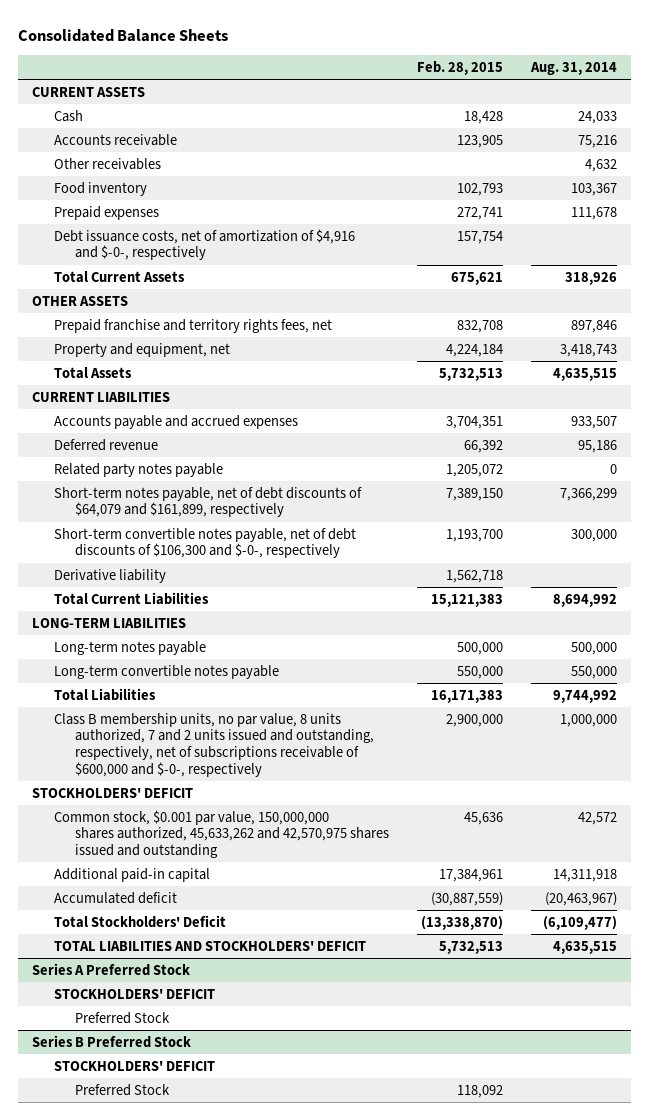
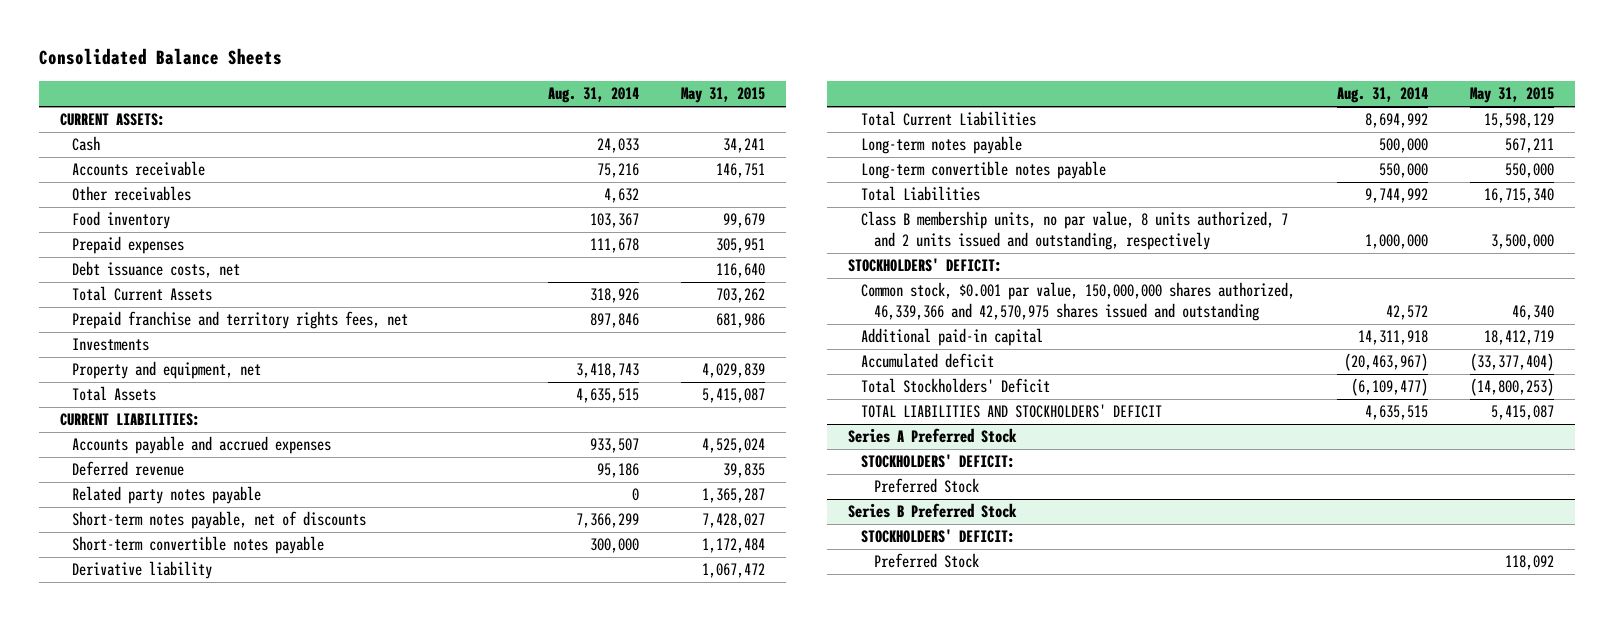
[416,60,503,75] Feb. 28, 2015 -> none
none -> [681,87,766,104] May 31, 2015
[32,86,146,97] CURRENT ASSETS -> [59,113,165,127] CURRENT ASSETS:
[53,228,355,261] Debt issuance costs, net of amortization of $4,916 and $-0-, respectively -> [72,261,241,279] Debt issuance costs, net
[32,295,129,306] OTHER ASSETS -> none
none -> [72,338,150,352] Investments
[32,391,171,402] CURRENT LIABILITIES -> [59,413,200,427] CURRENT LIABILITIES:
[53,486,362,518] Short-term notes payable, net of debt discounts of $64,079 and $161,899, respectively -> [72,511,367,530] Short-term notes payable, net of discounts
[53,527,356,559] Short-term convertible notes payable, net of debt discounts of $106,300 and $-0-, respectively -> [72,536,325,555] Short-term convertible notes payable
[32,617,187,628] LONG-TERM LIABILITIES -> none
[53,712,374,777] Class B membership units, no par value, 8 units authorized, 7 and 2 units issued and outstanding, respectively, net of subscriptions receivable of $600,000 and $-0-, respectively -> [861,211,1289,250] Class B membership units, no par value, 8 units authorized, 7 and 2 units issued and outstanding, respectively
[32,787,194,798] STOCKHOLDERS' DEFICIT -> [848,258,1003,273] STOCKHOLDERS' DEFICIT:
[53,809,389,859] Common stock, $0.001 par value, 150,000,000 shares authorized, 45,633,262 and 42,570,975 shares issued and outstanding -> [861,282,1296,321] Common stock, $0.001 par value, 150,000,000 shares authorized, 46,339,366 and 42,570,975 shares issued and outstanding
[53,988,215,999] STOCKHOLDERS' DEFICIT -> [861,454,1016,469] STOCKHOLDERS' DEFICIT:
[53,1060,215,1071] STOCKHOLDERS' DEFICIT -> [861,529,1016,544] STOCKHOLDERS' DEFICIT:

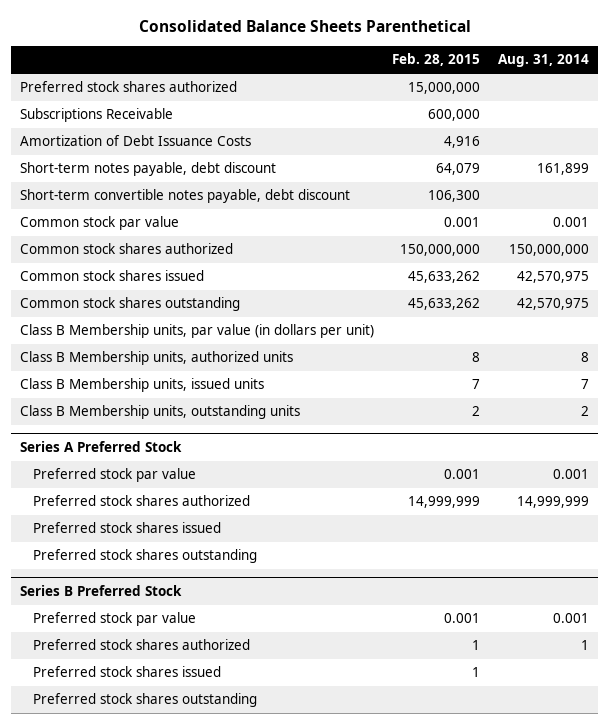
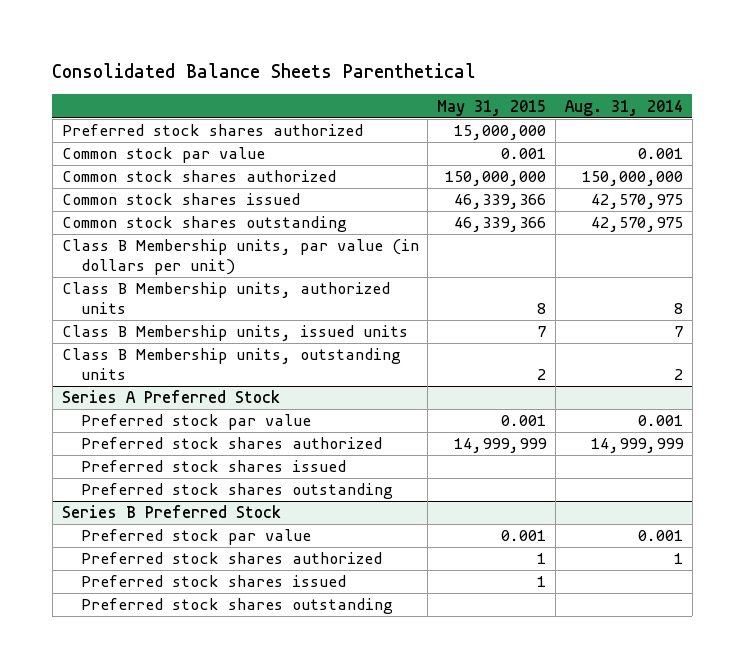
[392,53,481,67] Feb. 28, 2015 -> none
none -> [437,99,547,116] May 31, 2015
[20,108,174,123] Subscriptions Receivable -> none
[20,135,252,147] Amortization of Debt Issuance Costs -> none
[20,162,277,177] Short-term notes payable, debt discount -> none
[20,189,351,204] Short-term convertible notes payable, debt discount -> none

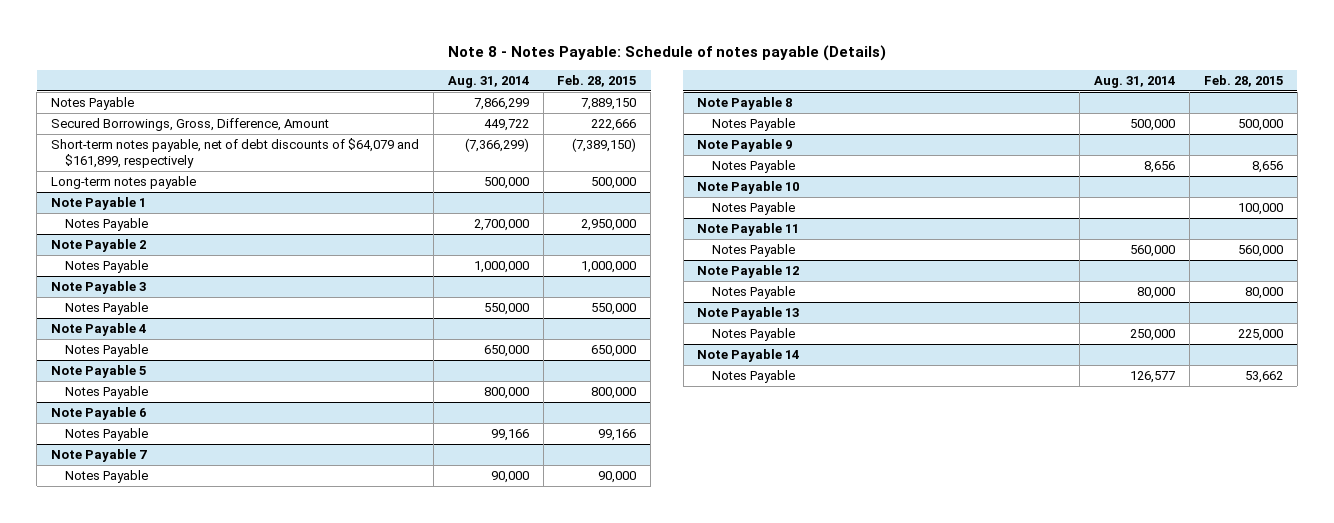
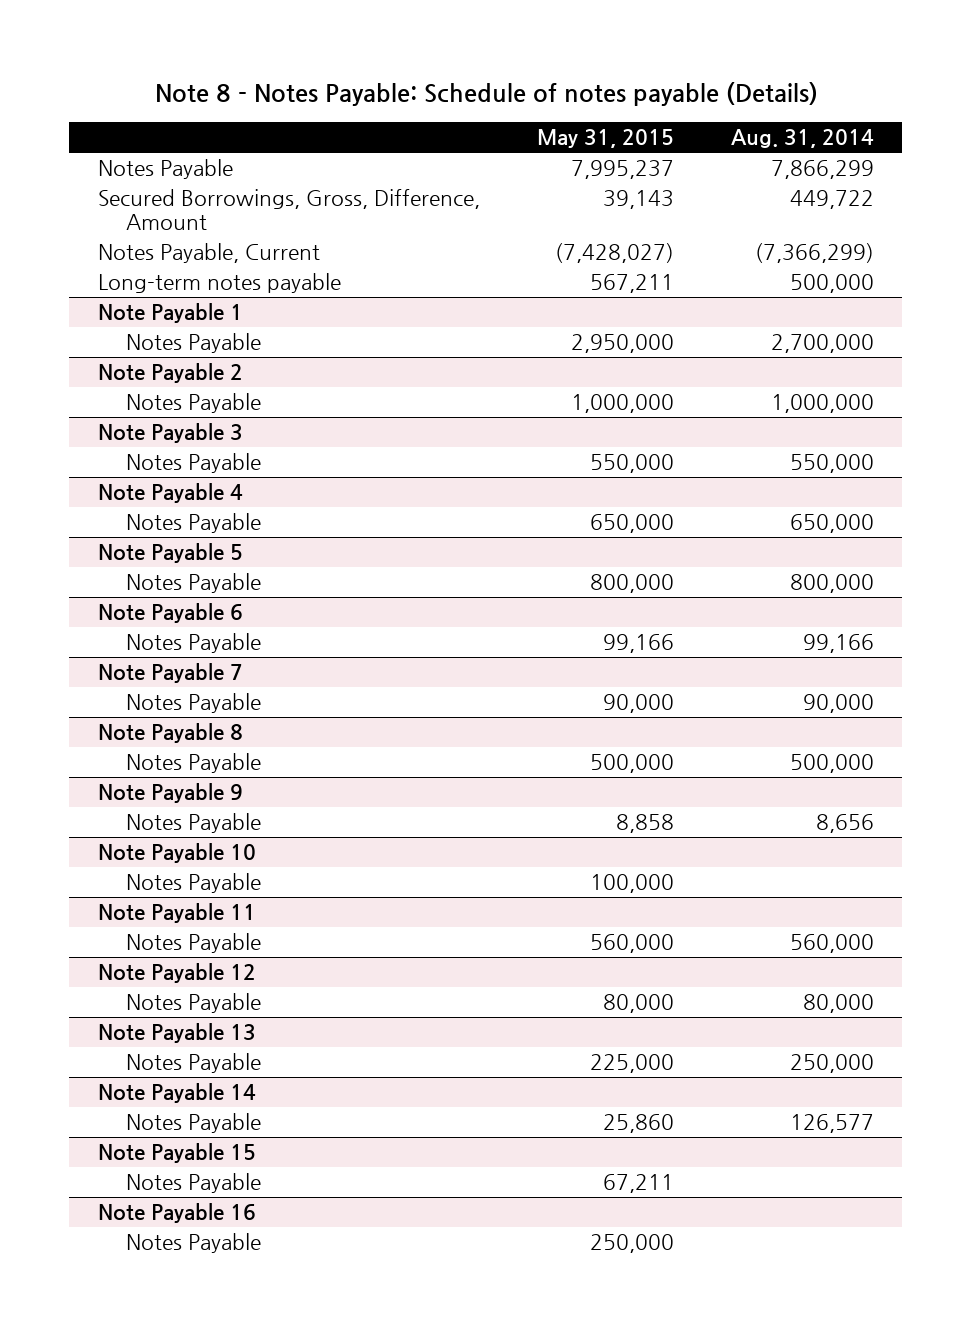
[557,74,637,87] Feb. 28, 2015 -> none
none -> [536,129,674,149] May 31, 2015
[51,137,420,168] Short-term notes payable, net of debt discounts of $64,079 and $161,899, respectively -> [97,243,320,264] Notes Payable, Current
none -> [97,1143,256,1164] Note Payable 15
none -> [126,1173,262,1194] Notes Payable
none -> [97,1203,256,1224] Note Payable 16
none -> [126,1233,262,1254] Notes Payable

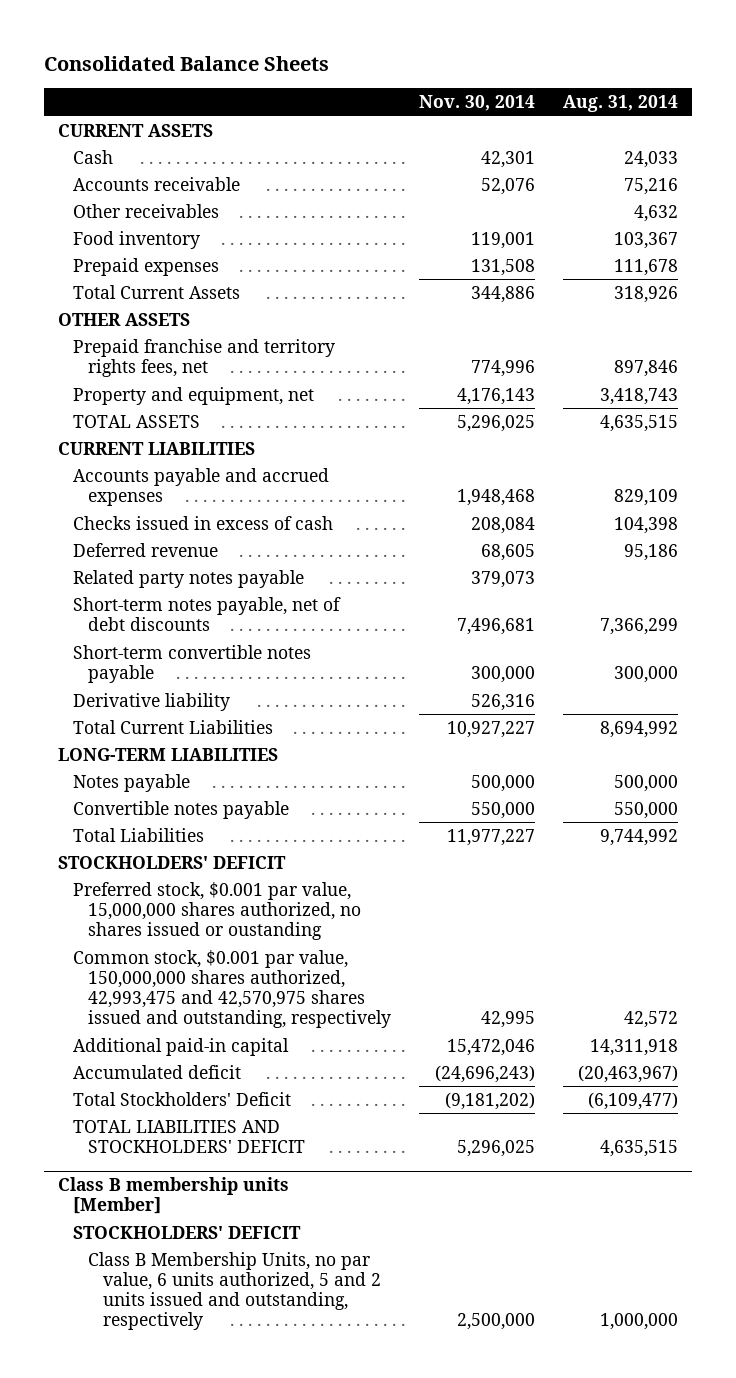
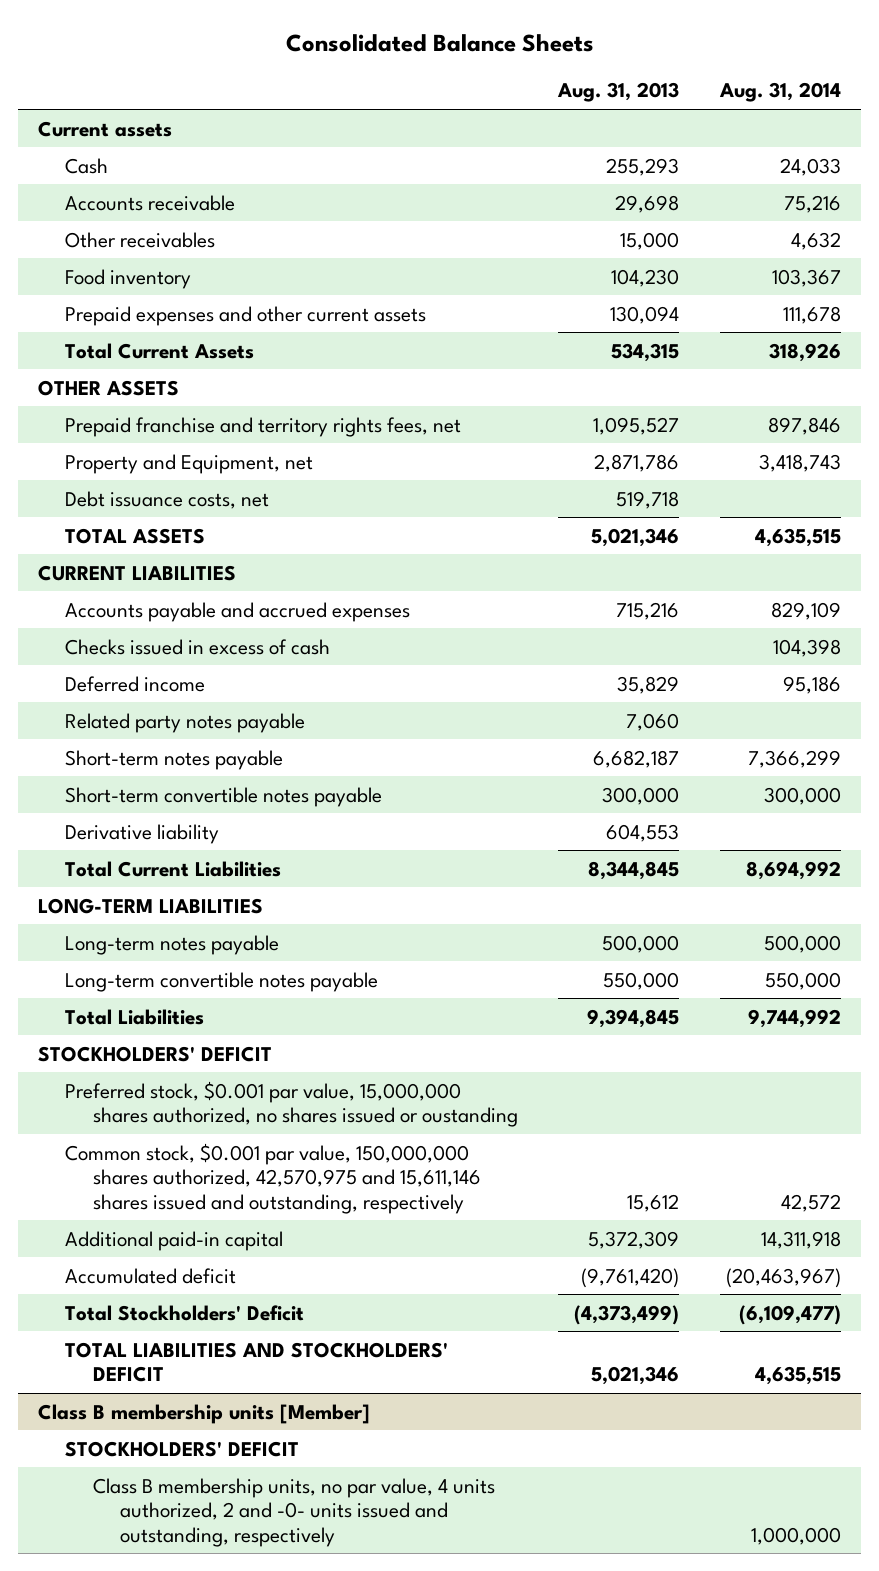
[418,95,535,112] Nov. 30, 2014 -> none
none -> [557,82,680,103] Aug. 31, 2013
[57,123,213,137] CURRENT ASSETS -> [38,120,173,137] Current assets
[72,257,219,276] Prepaid expenses -> [65,305,427,326] Prepaid expenses and other current assets
[72,386,314,405] Property and equipment, net -> [65,453,314,474] Property and Equipment, net
none -> [65,490,270,509] Debt issuance costs, net
[72,542,218,557] Deferred revenue -> [65,675,206,692] Deferred income
[72,596,341,632] Short-term notes payable, net of debt discounts -> [65,749,284,770] Short-term notes payable
[72,773,190,792] Notes payable -> [65,934,280,955] Long-term notes payable
[72,800,289,819] Convertible notes payable -> [65,971,379,992] Long-term convertible notes payable
[72,949,391,1029] Common stock, $0.001 par value, 150,000,000 shares authorized, 42,993,475 and 42,570,975 shares issued and outstanding, respectively -> [65,1142,481,1214] Common stock, $0.001 par value, 150,000,000 shares authorized, 42,570,975 and 15,611,146 shares issued and outstanding, respectively
[87,1251,381,1331] Class B Membership Units, no par value, 6 units authorized, 5 and 2 units issued and outstanding, respectively -> [92,1477,495,1547] Class B membership units, no par value, 4 units authorized, 2 and -0- units issued and outstanding, respectively

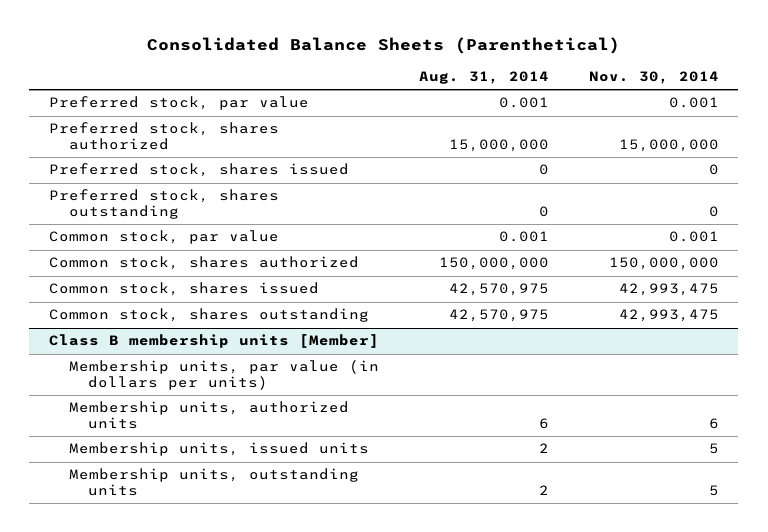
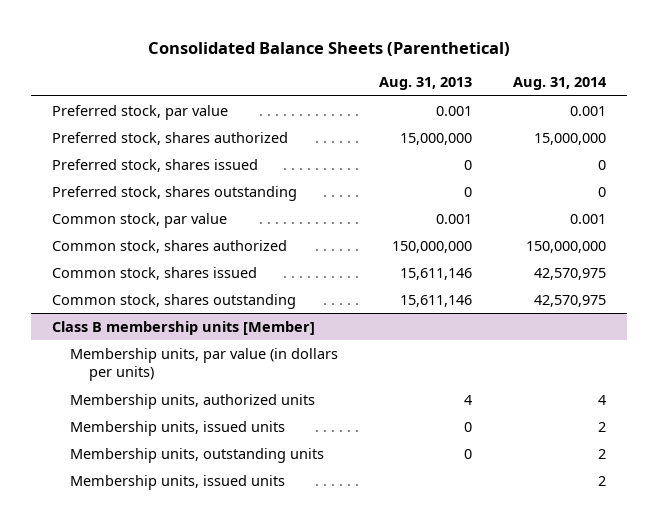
[588,70,719,84] Nov. 30, 2014 -> none
none -> [379,77,473,91] Aug. 31, 2013
[538,418,549,430] 6 -> [598,394,607,405] 4
none -> [70,474,286,490] Membership units, issued units

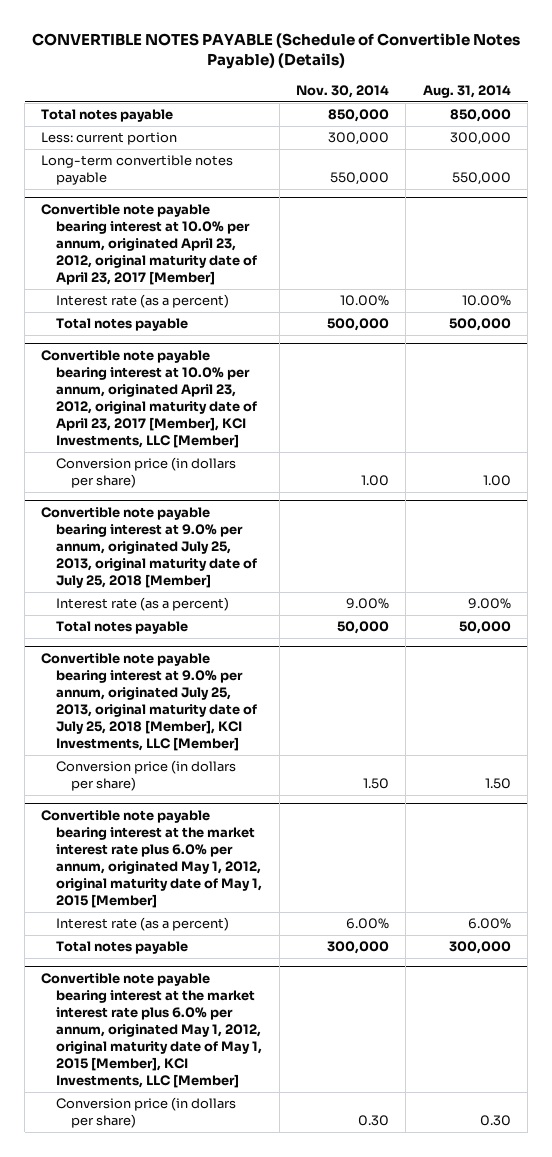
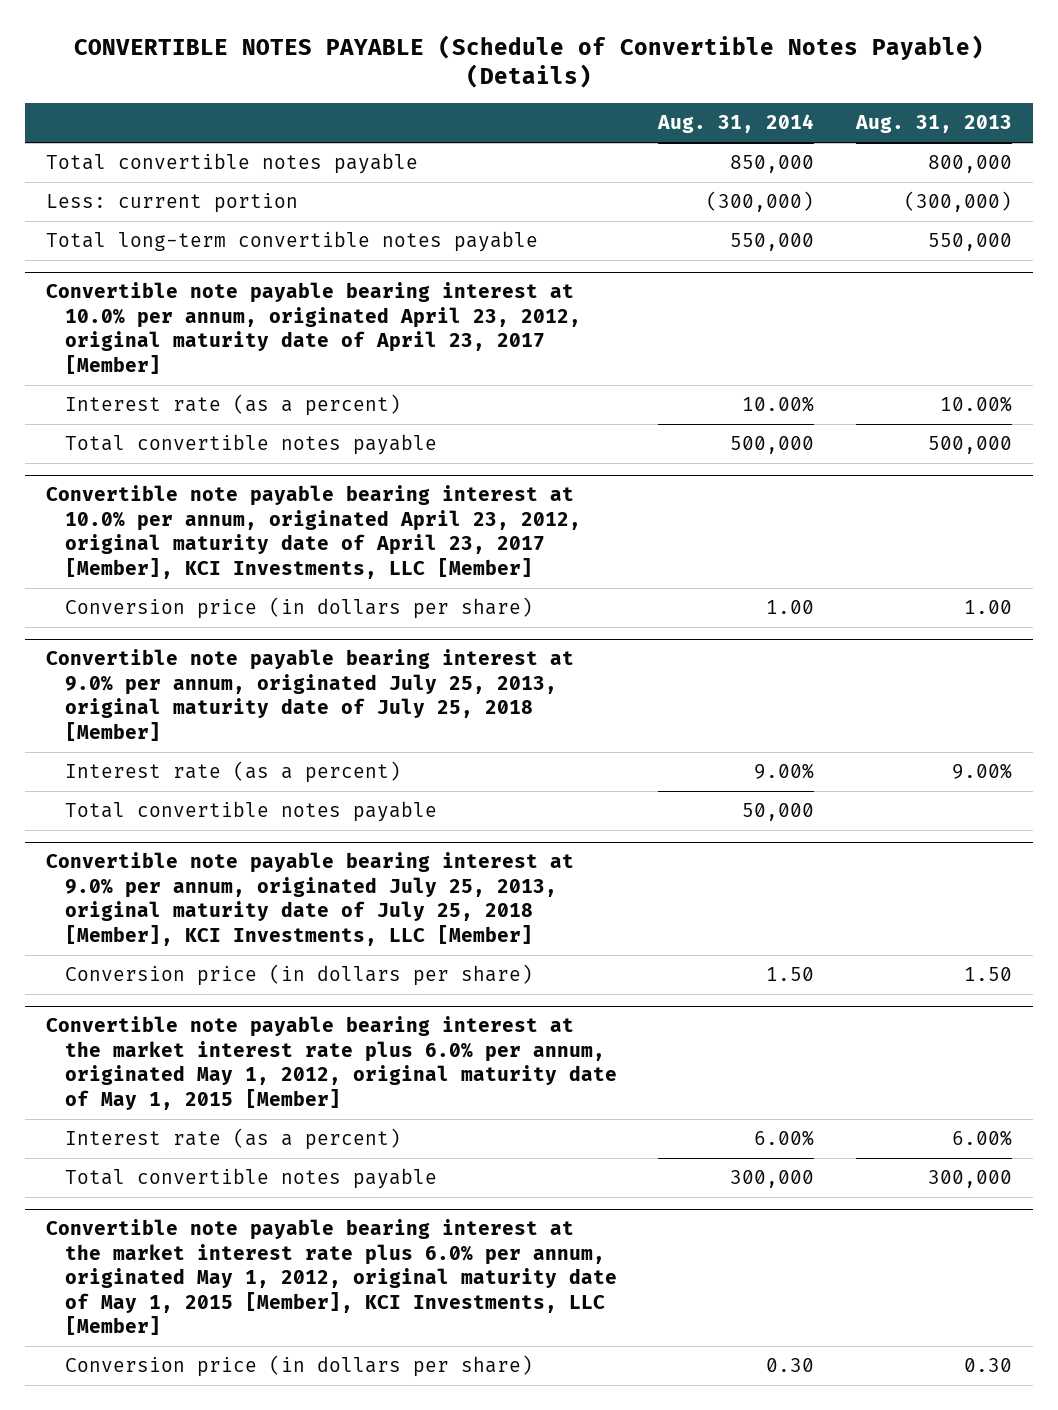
[295,84,389,98] Nov. 30, 2014 -> none
none -> [854,115,1012,134] Aug. 31, 2013
[41,109,174,123] Total notes payable -> [46,153,419,175] Total convertible notes payable
[449,132,511,146] 300,000 -> [706,191,815,213] (300,000)
[41,155,234,186] Long-term convertible notes payable -> [46,231,539,253] Total long-term convertible notes payable
[56,318,189,332] Total notes payable -> [64,434,437,456] Total convertible notes payable
[56,621,189,635] Total notes payable -> [64,801,437,823] Total convertible notes payable
[56,941,189,955] Total notes payable -> [64,1168,437,1190] Total convertible notes payable

